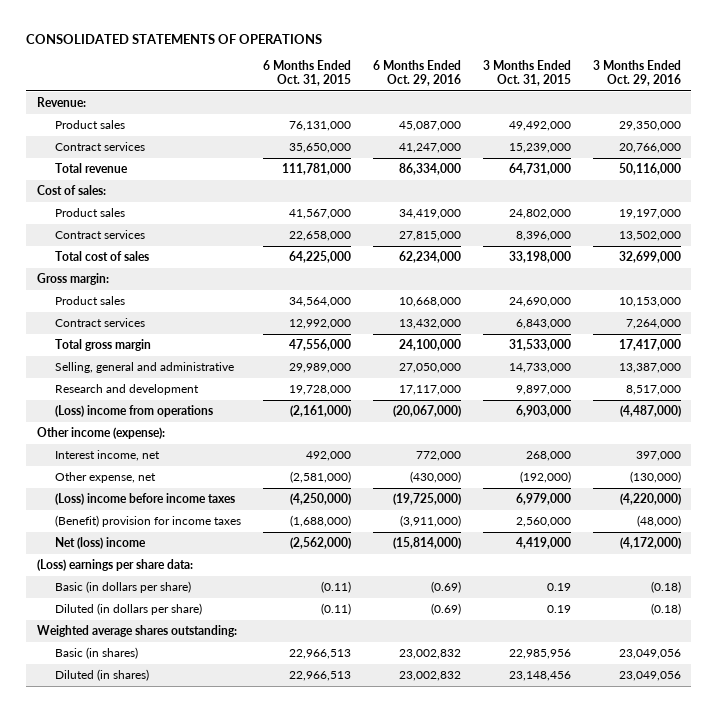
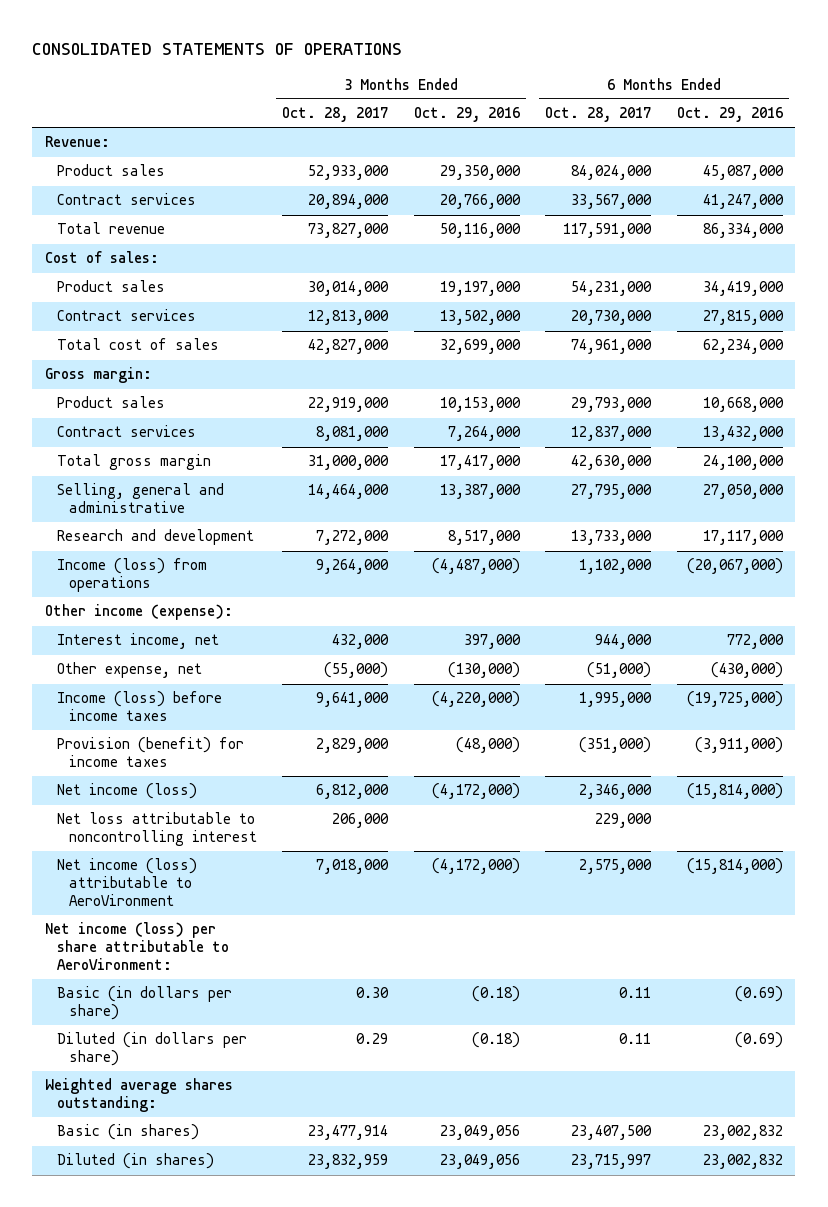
[262,60,351,86] 6 Months Ended Oct. 31, 2015 -> none
[482,60,571,86] 3 Months Ended Oct. 31, 2015 -> none
none -> [282,107,389,123] Oct. 28, 2017
none -> [545,107,652,123] Oct. 28, 2017
[54,404,213,417] (Loss) income from operations -> [56,558,207,593] Income (loss) from operations
[54,492,235,505] (Loss) income before income taxes -> [56,691,222,722] Income (loss) before income taxes
[54,514,241,527] (Benefit) provision for income taxes -> [56,737,244,768] Provision (benefit) for income taxes
none -> [56,783,197,800] Net income (loss)
none -> [56,812,257,847] Net loss attributable to noncontrolling interest
[54,536,146,549] Net (loss) income -> [56,858,197,906] Net income (loss) attributable to AeroVironment
[37,558,194,571] (Loss) earnings per share data: -> [44,922,229,970] Net income (loss) per share attributable to AeroVironment:

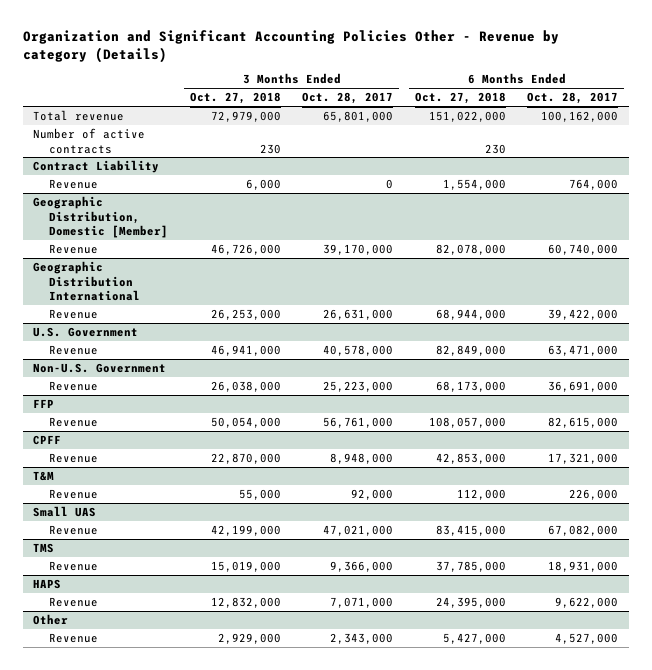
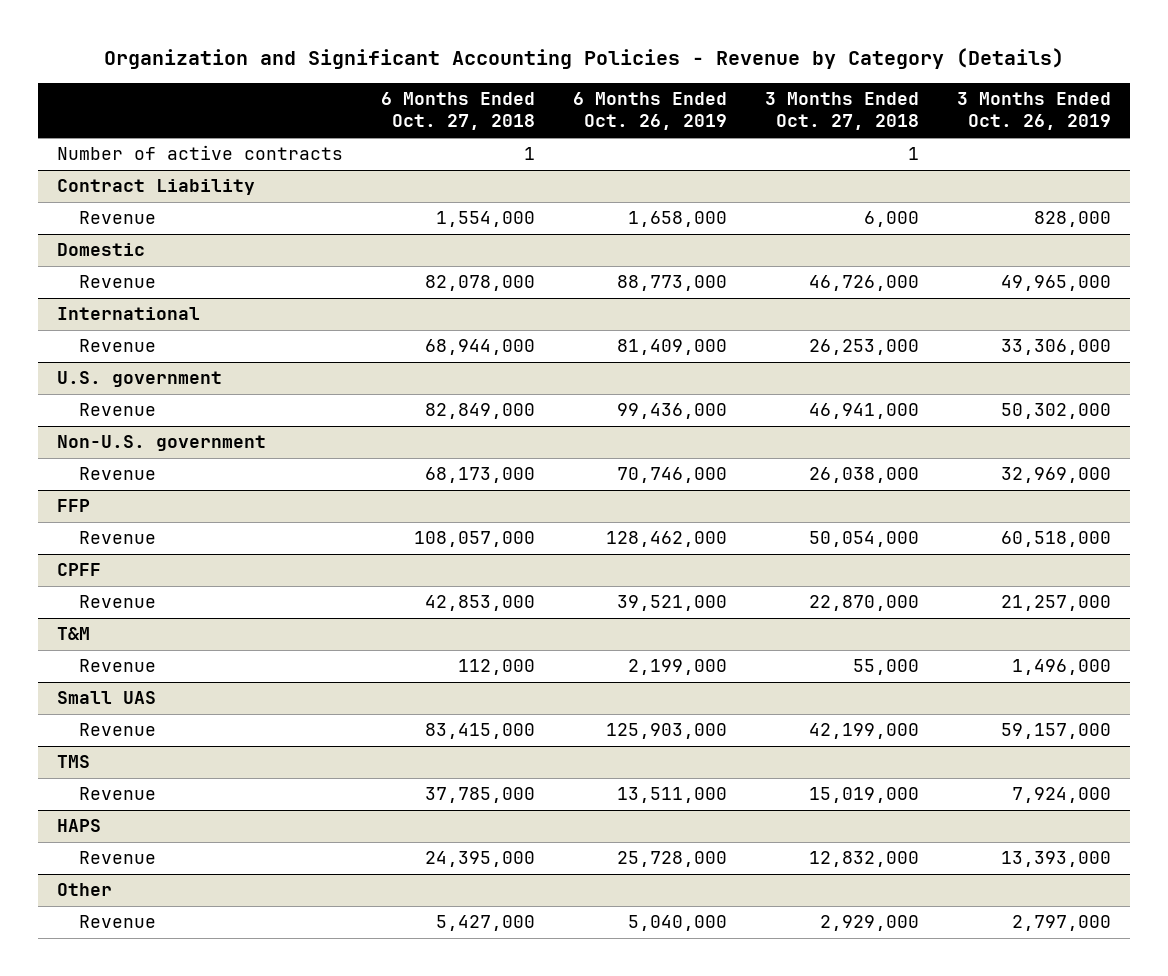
[22,29,559,63] Organization and Significant Accounting Policies Other - Revenue by category (Details) -> [104,48,1065,70] Organization and Significant Accounting Policies - Revenue by Category (Details)
[302,92,394,105] Oct. 28, 2017 -> none
[527,92,619,105] Oct. 28, 2017 -> none
none -> [573,91,728,131] 6 Months Ended Oct. 26, 2019
none -> [957,91,1112,131] 3 Months Ended Oct. 26, 2019
[33,109,125,121] Total revenue -> none
[259,143,281,154] 230 -> [908,147,920,161] 1
[484,143,506,154] 230 -> [524,147,536,161] 1
[33,195,169,239] Geographic Distribution, Domestic [Member] -> [57,243,146,257] Domestic
[33,260,141,302] Geographic Distribution International -> [57,307,201,321] International
[33,326,139,337] U.S. Government -> [57,371,223,388] U.S. government
[33,362,167,373] Non-U.S. Government -> [57,435,267,452] Non-U.S. government

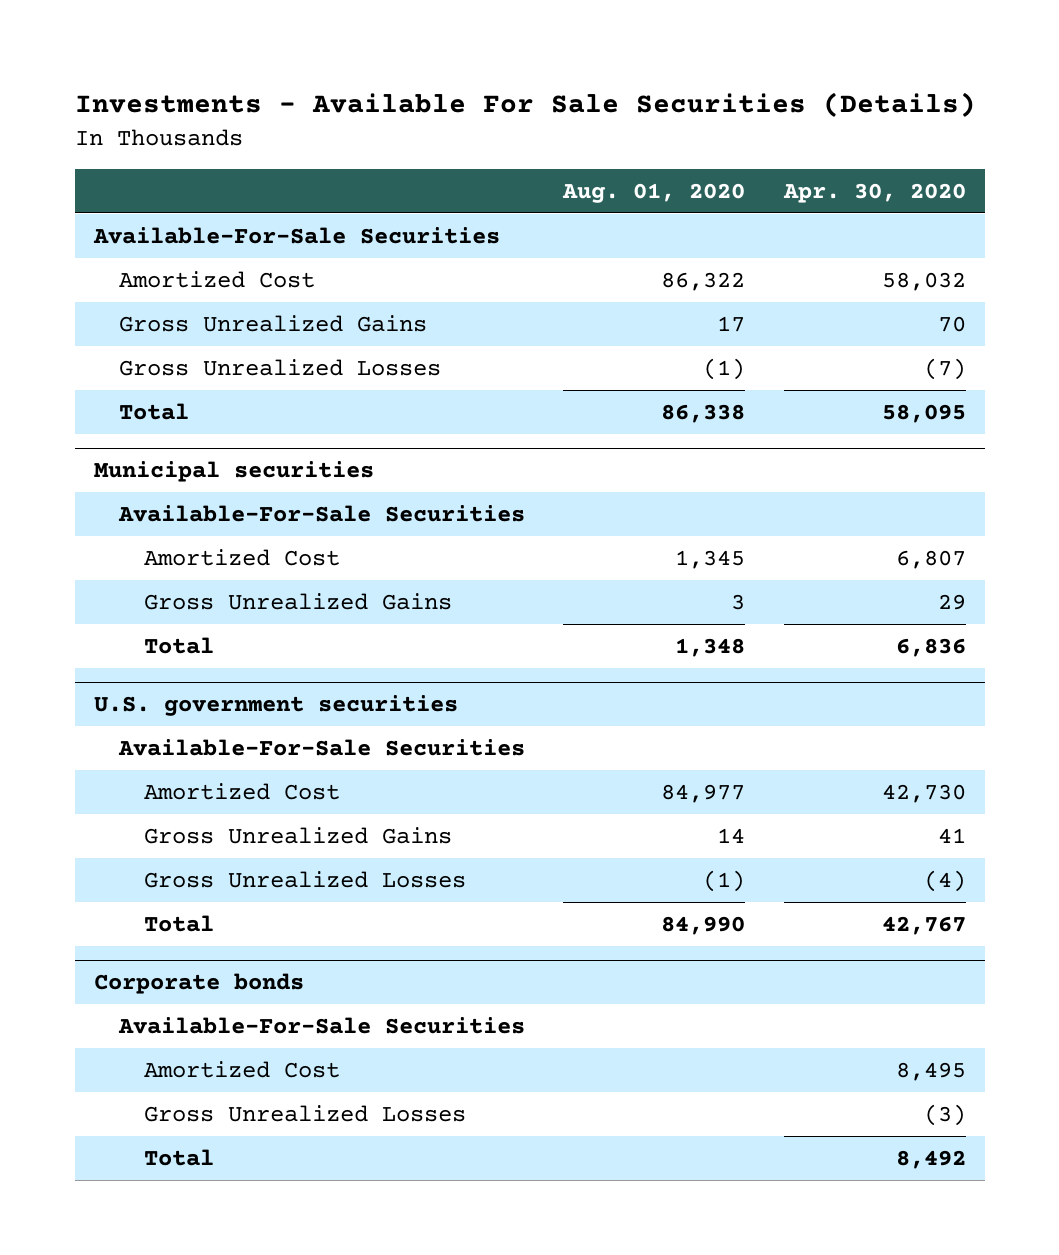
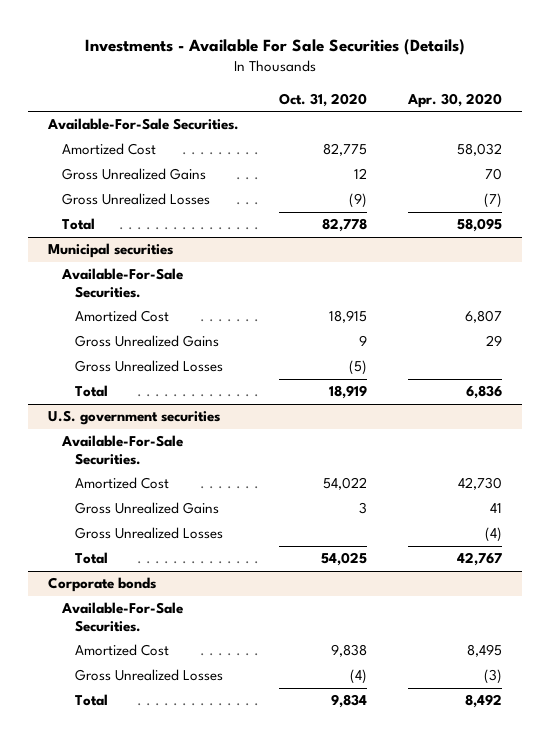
[562,182,746,203] Aug. 01, 2020 -> none
none -> [279,92,368,107] Oct. 31, 2020
[92,226,500,244] Available-For-Sale Securities -> [47,118,240,131] Available-For-Sale Securities.
[117,504,525,522] Available-For-Sale Securities -> [60,268,183,298] Available-For-Sale Securities.
none -> [75,360,224,373] Gross Unrealized Losses
[117,738,525,756] Available-For-Sale Securities -> [60,435,183,465] Available-For-Sale Securities.
[117,1016,525,1034] Available-For-Sale Securities -> [60,602,183,632] Available-For-Sale Securities.

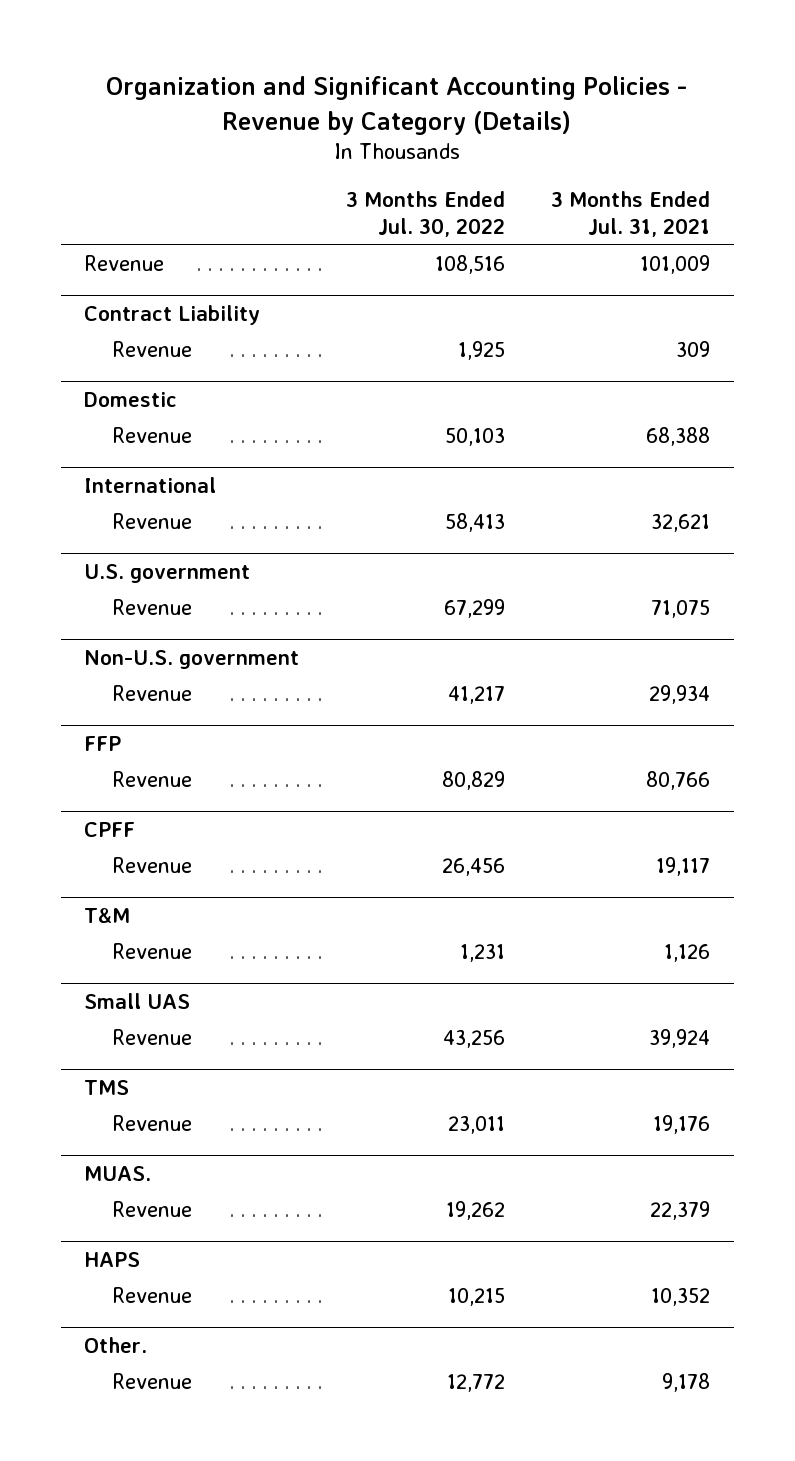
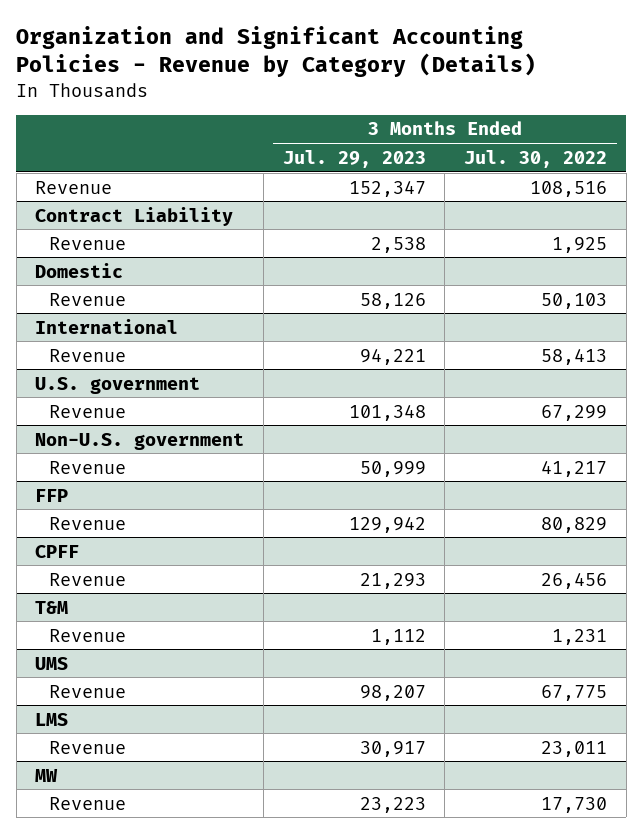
[551,190,711,238] 3 Months Ended Jul. 31, 2021 -> none
none -> [282,149,426,168] Jul. 29, 2023
[84,993,191,1010] Small UAS -> none
[84,1080,130,1096] TMS -> none
none -> [35,656,69,670] UMS
[442,1030,505,1049] 43,256 -> [541,684,608,701] 67,775
none -> [35,712,69,726] LMS
[84,1166,152,1182] MUAS. -> none
[84,1252,141,1268] HAPS -> none
[111,1287,192,1304] Revenue -> none
[84,1337,148,1354] Other. -> none
[111,1373,192,1390] Revenue -> none
none -> [35,768,59,782] MW
[445,1201,505,1221] 19,262 -> [541,796,608,813] 17,730

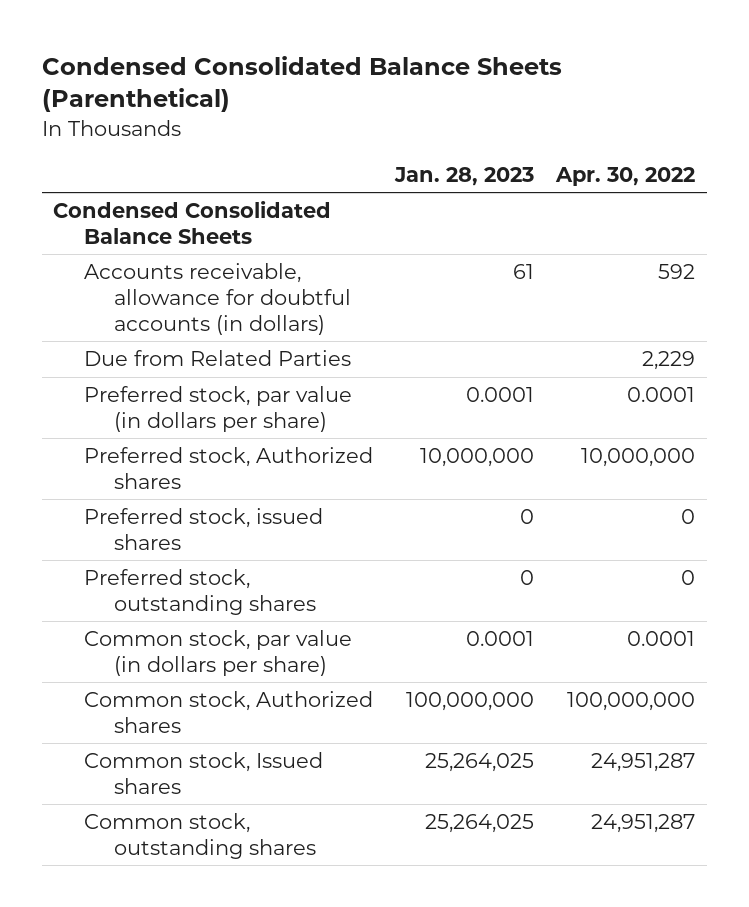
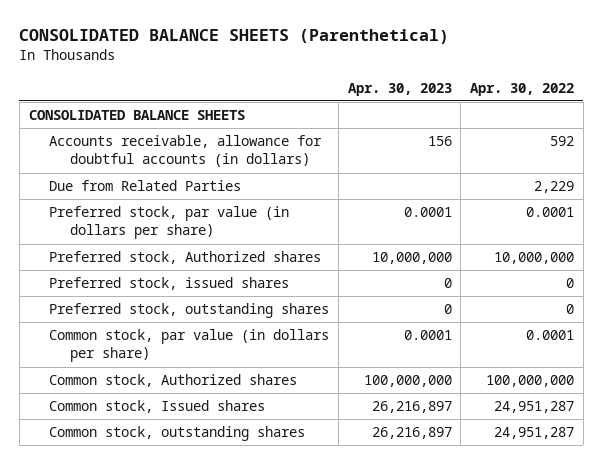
[41,55,562,113] Condensed Consolidated Balance Sheets (Parenthetical) -> [19,29,450,45] CONSOLIDATED BALANCE SHEETS (Parenthetical)
[393,166,534,186] Jan. 28, 2023 -> none
none -> [347,82,452,96] Apr. 30, 2023
[53,201,332,245] Condensed Consolidated Balance Sheets -> [28,110,245,121] CONSOLIDATED BALANCE SHEETS

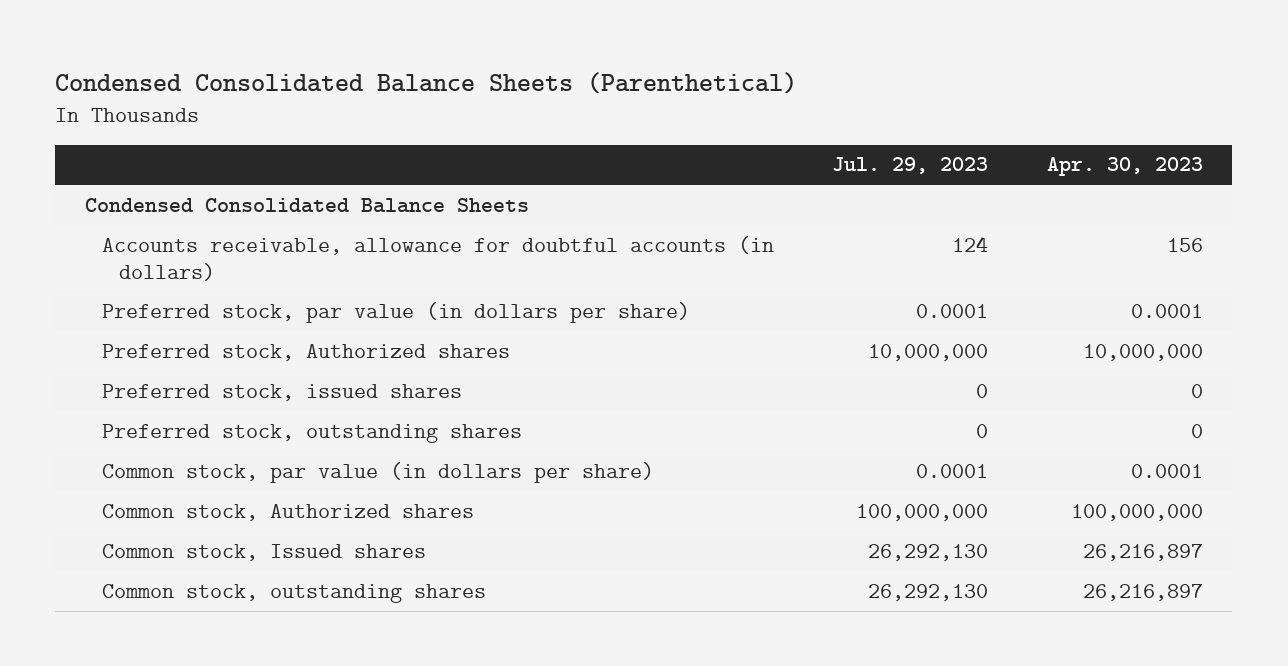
[19,29,450,45] CONSOLIDATED BALANCE SHEETS (Parenthetical) -> [55,71,798,94] Condensed Consolidated Balance Sheets (Parenthetical)
[470,82,575,96] Apr. 30, 2022 -> none
none -> [832,157,989,175] Jul. 29, 2023
[28,110,245,121] CONSOLIDATED BALANCE SHEETS -> [84,197,529,213] Condensed Consolidated Balance Sheets
[49,180,242,192] Due from Related Parties -> none

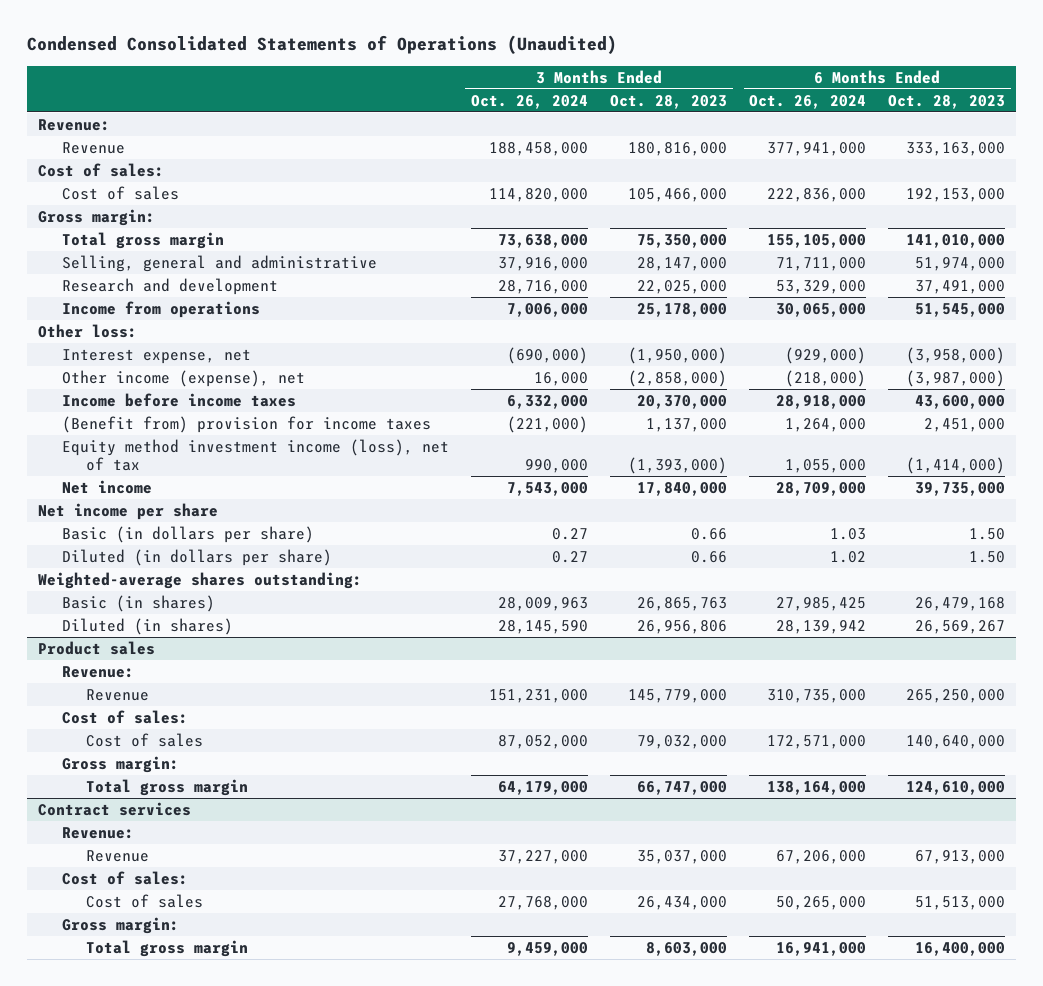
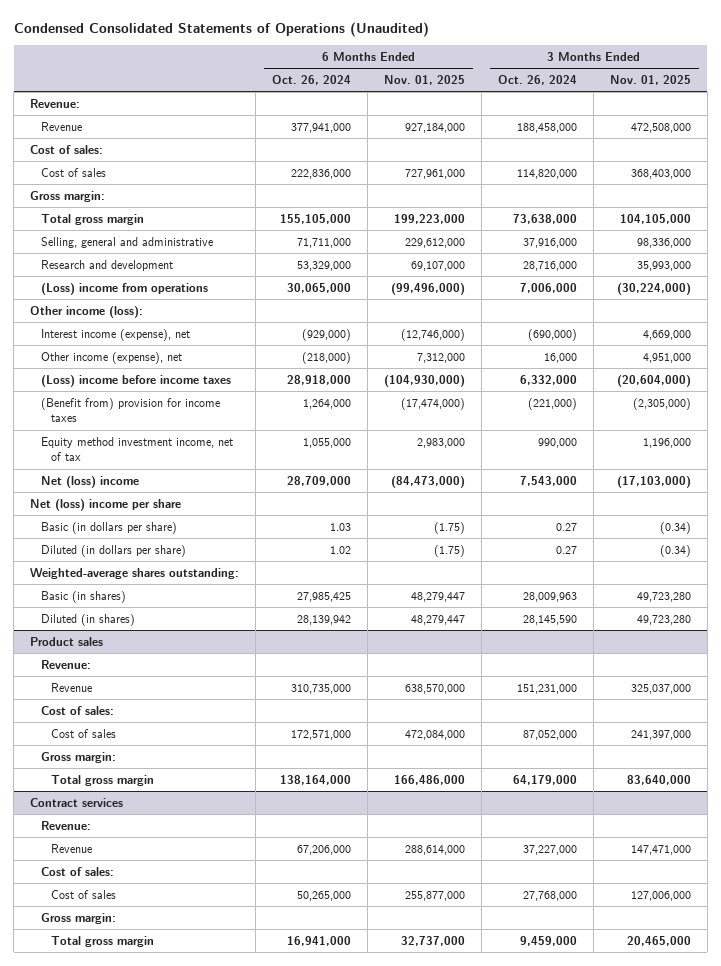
[610,94,728,109] Oct. 28, 2023 -> none
[888,94,1006,109] Oct. 28, 2023 -> none
none -> [384,74,466,85] Nov. 01, 2025
none -> [609,74,691,85] Nov. 01, 2025
[61,300,260,318] Income from operations -> [40,282,208,295] (Loss) income from operations
[37,323,137,338] Other loss: -> [30,305,144,318] Other income (loss):
[61,348,251,364] Interest expense, net -> [40,328,190,341] Interest income (expense), net
[61,392,296,407] Income before income taxes -> [40,374,231,387] (Loss) income before income taxes
[61,438,449,472] Equity method investment income (loss), net of tax -> [40,436,233,462] Equity method investment income, net of tax
[61,479,152,494] Net income -> [40,475,139,488] Net (loss) income
[37,502,218,520] Net income per share -> [30,498,182,511] Net (loss) income per share

